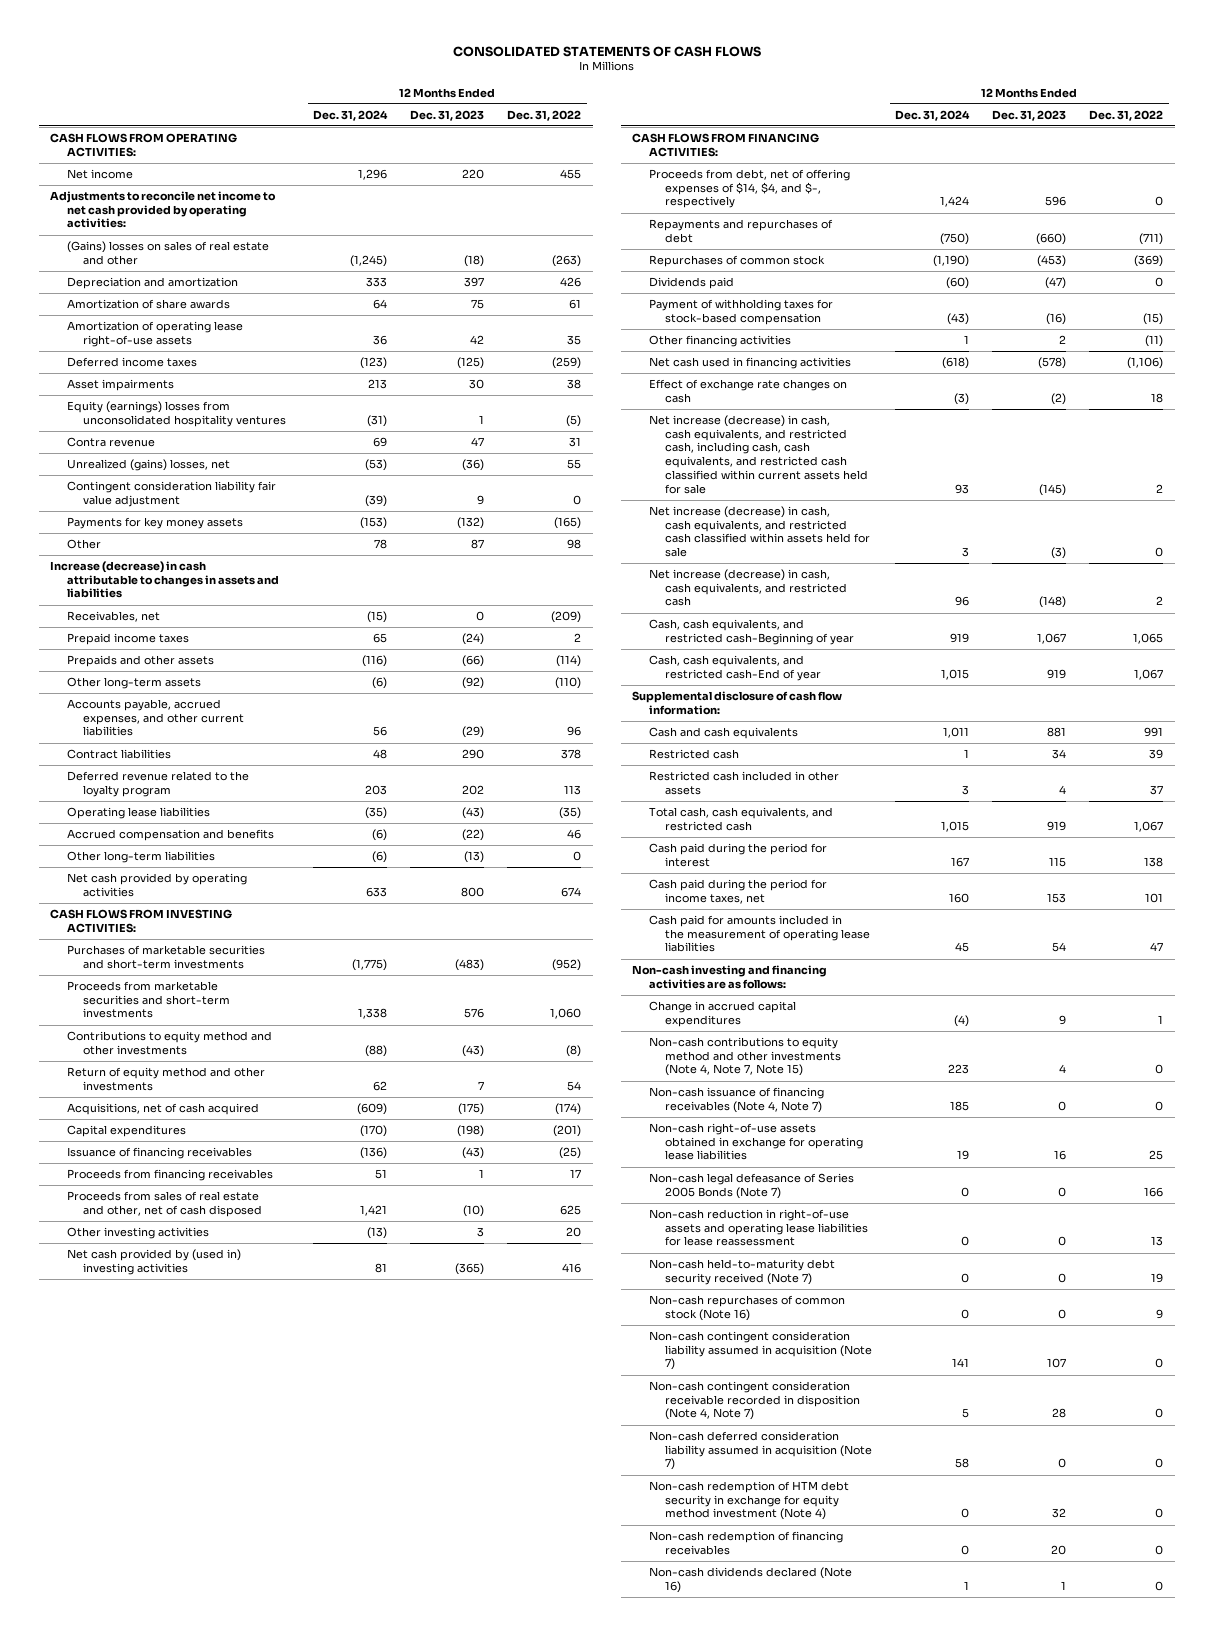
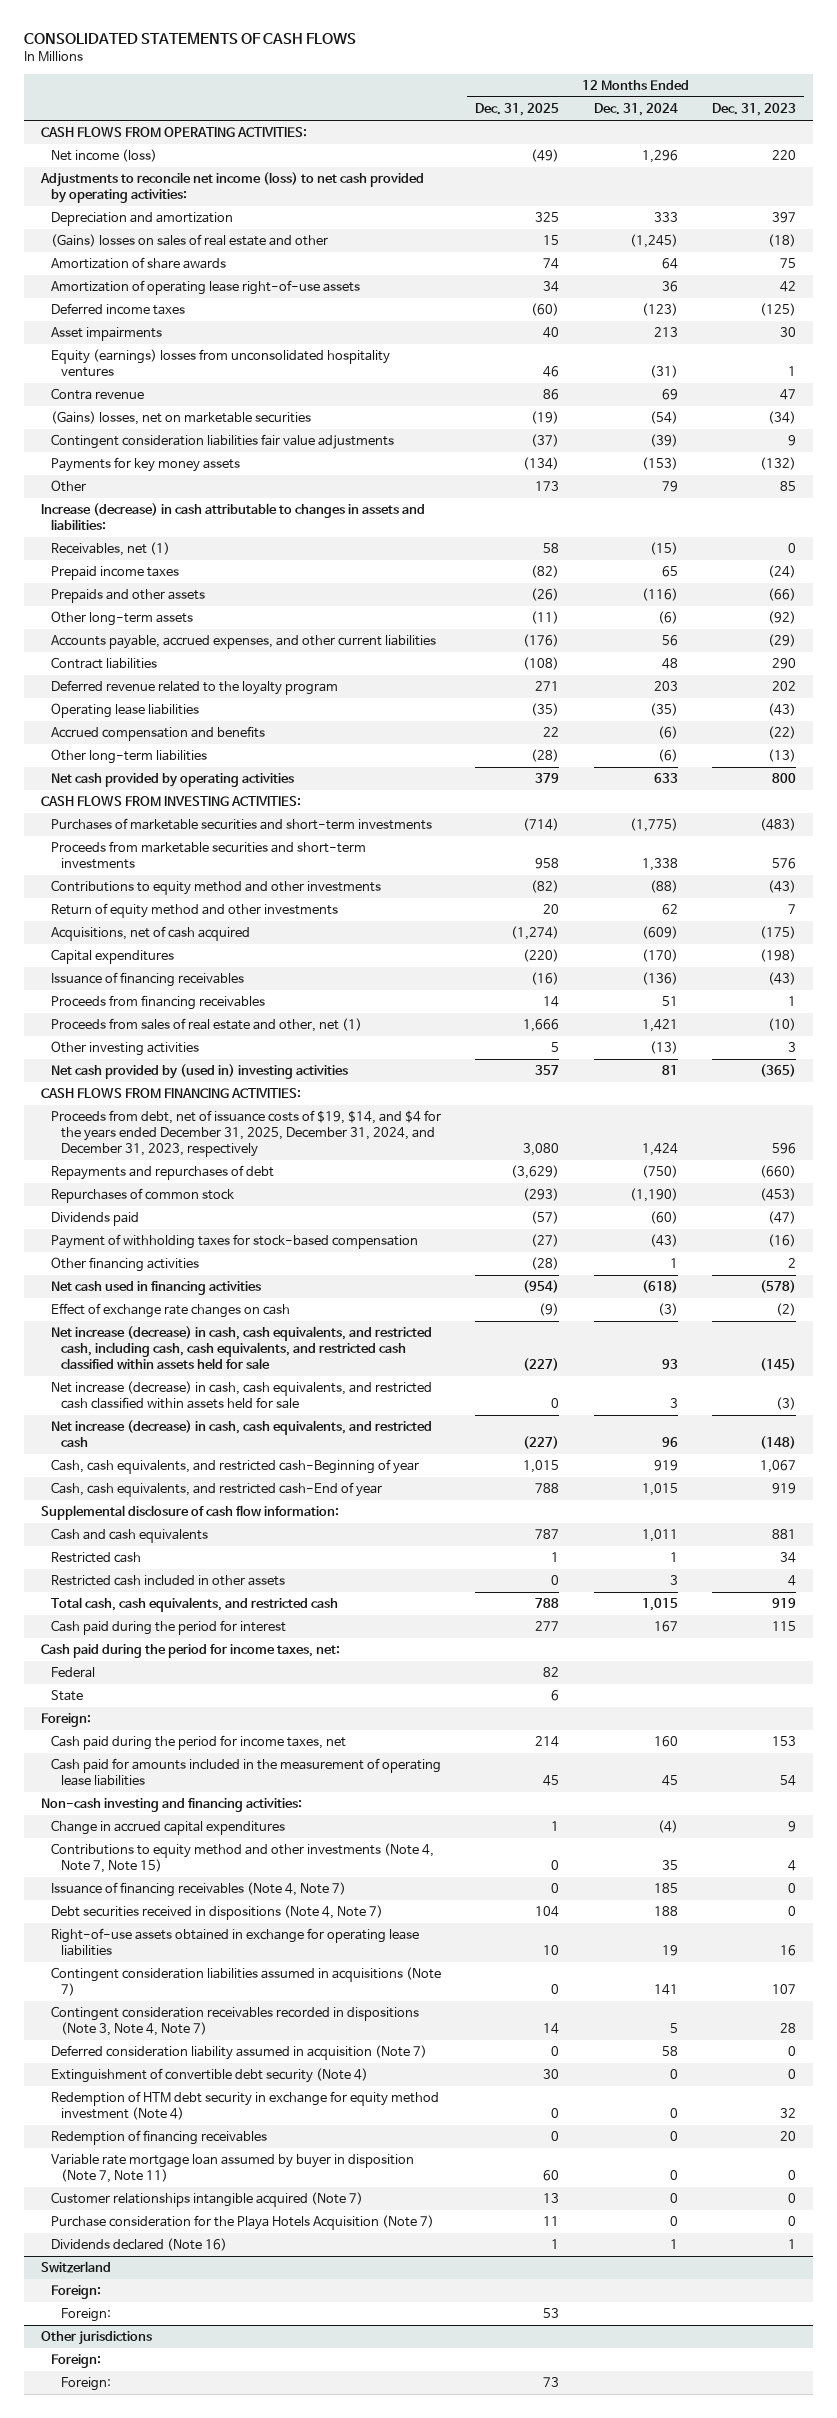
[507,109,582,121] Dec. 31, 2022 -> none
none -> [475,103,560,117] Dec. 31, 2025
[66,169,133,180] Net income -> [50,149,157,163] Net income (loss)
[50,191,277,229] Adjustments to reconcile net income to net cash provided by operating activities: -> [39,172,424,204] Adjustments to reconcile net income (loss) to net cash provided by operating activities:
[66,241,269,265] (Gains) losses on sales of real estate and other -> [50,234,328,248] (Gains) losses on sales of real estate and other
[66,459,230,472] Unrealized (gains) losses, net -> [50,411,311,426] (Gains) losses, net on marketable securities
[365,459,388,472] (53) -> [649,411,678,425] (54)
[462,459,485,472] (36) -> [767,411,796,425] (34)
[66,481,276,507] Contingent consideration liability fair value adjustment -> [50,434,394,450] Contingent consideration liabilities fair value adjustments
[374,539,388,550] 78 -> [661,481,678,493] 79
[471,539,485,550] 87 -> [779,481,796,492] 85
[50,561,279,599] Increase (decrease) in cash attributable to changes in assets and liabilities -> [40,503,425,531] Increase (decrease) in cash attributable to changes in assets and liabilities:
[66,611,160,623] Receivables, net -> [50,542,170,557] Receivables, net (1)
[66,1191,263,1217] Proceeds from sales of real estate and other, net of cash disposed -> [50,1018,362,1033] Proceeds from sales of real estate and other, net (1)
[648,169,850,209] Proceeds from debt, net of offering expenses of $14, $4, and $-, respectively -> [50,1110,441,1158] Proceeds from debt, net of issuance costs of $19, $14, and $4 for the years ended December 31, 2025, December 31, 2024, and December 31, 2023, respectively
[648,415,869,494] Net increase (decrease) in cash, cash equivalents, and restricted cash, including cash, cash equivalents, and restricted cash classified within current assets held for sale -> [50,1326,432,1371] Net increase (decrease) in cash, cash equivalents, and restricted cash, including cash, cash equivalents, and restricted cash classified within assets held for sale
none -> [40,1644,340,1659] Cash paid during the period for income taxes, net:
none -> [50,1667,95,1679] Federal
none -> [50,1690,83,1702] State
none -> [40,1713,91,1728] Foreign:
[632,965,828,989] Non-cash investing and financing activities are as follows: -> [40,1798,302,1813] Non-cash investing and financing activities:
[648,1173,854,1199] Non-cash legal defeasance of Series 2005 Bonds (Note 7) -> none
[648,1209,869,1247] Non-cash reduction in right-of-use assets and operating lease liabilities for lease reassessment -> none
[648,1259,835,1285] Non-cash held-to-maturity debt security received (Note 7) -> none
[648,1295,845,1321] Non-cash repurchases of common stock (Note 16) -> none
[648,1037,842,1077] Non-cash contributions to equity method and other investments (Note 4, Note 7, Note 15) -> [50,1843,434,1874] Contributions to equity method and other investments (Note 4, Note 7, Note 15)
[948,1064,970,1075] 223 -> [661,1860,678,1871] 35
[648,1087,824,1113] Non-cash issuance of financing receivables (Note 4, Note 7) -> [50,1882,346,1898] Issuance of financing receivables (Note 4, Note 7)
none -> [50,1905,383,1921] Debt securities received in dispositions (Note 4, Note 7)
[648,1123,864,1161] Non-cash right-of-use assets obtained in exchange for operating lease liabilities -> [50,1928,419,1957] Right-of-use assets obtained in exchange for operating lease liabilities
[648,1331,873,1371] Non-cash contingent consideration liability assumed in acquisition (Note 7) -> [50,1967,441,1997] Contingent consideration liabilities assumed in acquisitions (Note 7)
[648,1381,861,1421] Non-cash contingent consideration receivable recorded in disposition (Note 4, Note 7) -> [50,2006,419,2037] Contingent consideration receivables recorded in dispositions (Note 3, Note 4, Note 7)
[648,1431,873,1471] Non-cash deferred consideration liability assumed in acquisition (Note 7) -> [50,2045,427,2061] Deferred consideration liability assumed in acquisition (Note 7)
none -> [50,2068,368,2084] Extinguishment of convertible debt security (Note 4)
[648,1481,849,1521] Non-cash redemption of HTM debt security in exchange for equity method investment (Note 4) -> [50,2091,439,2121] Redemption of HTM debt security in exchange for equity method investment (Note 4)
[648,1531,843,1555] Non-cash redemption of financing receivables -> [50,2130,267,2146] Redemption of financing receivables
none -> [50,2154,414,2184] Variable rate mortgage loan assumed by buyer in disposition (Note 7, Note 11)
none -> [50,2192,363,2208] Customer relationships intangible acquired (Note 7)
none -> [50,2215,434,2231] Purchase consideration for the Playa Hotels Acquisition (Note 7)
[648,1567,852,1593] Non-cash dividends declared (Note 16) -> [50,2238,227,2252] Dividends declared (Note 16)
none -> [40,2261,111,2274] Switzerland
none -> [50,2285,101,2300] Foreign:
none -> [60,2308,111,2323] Foreign:
none -> [40,2331,152,2346] Other jurisdictions
none -> [50,2354,101,2369] Foreign:
none -> [60,2377,111,2392] Foreign:

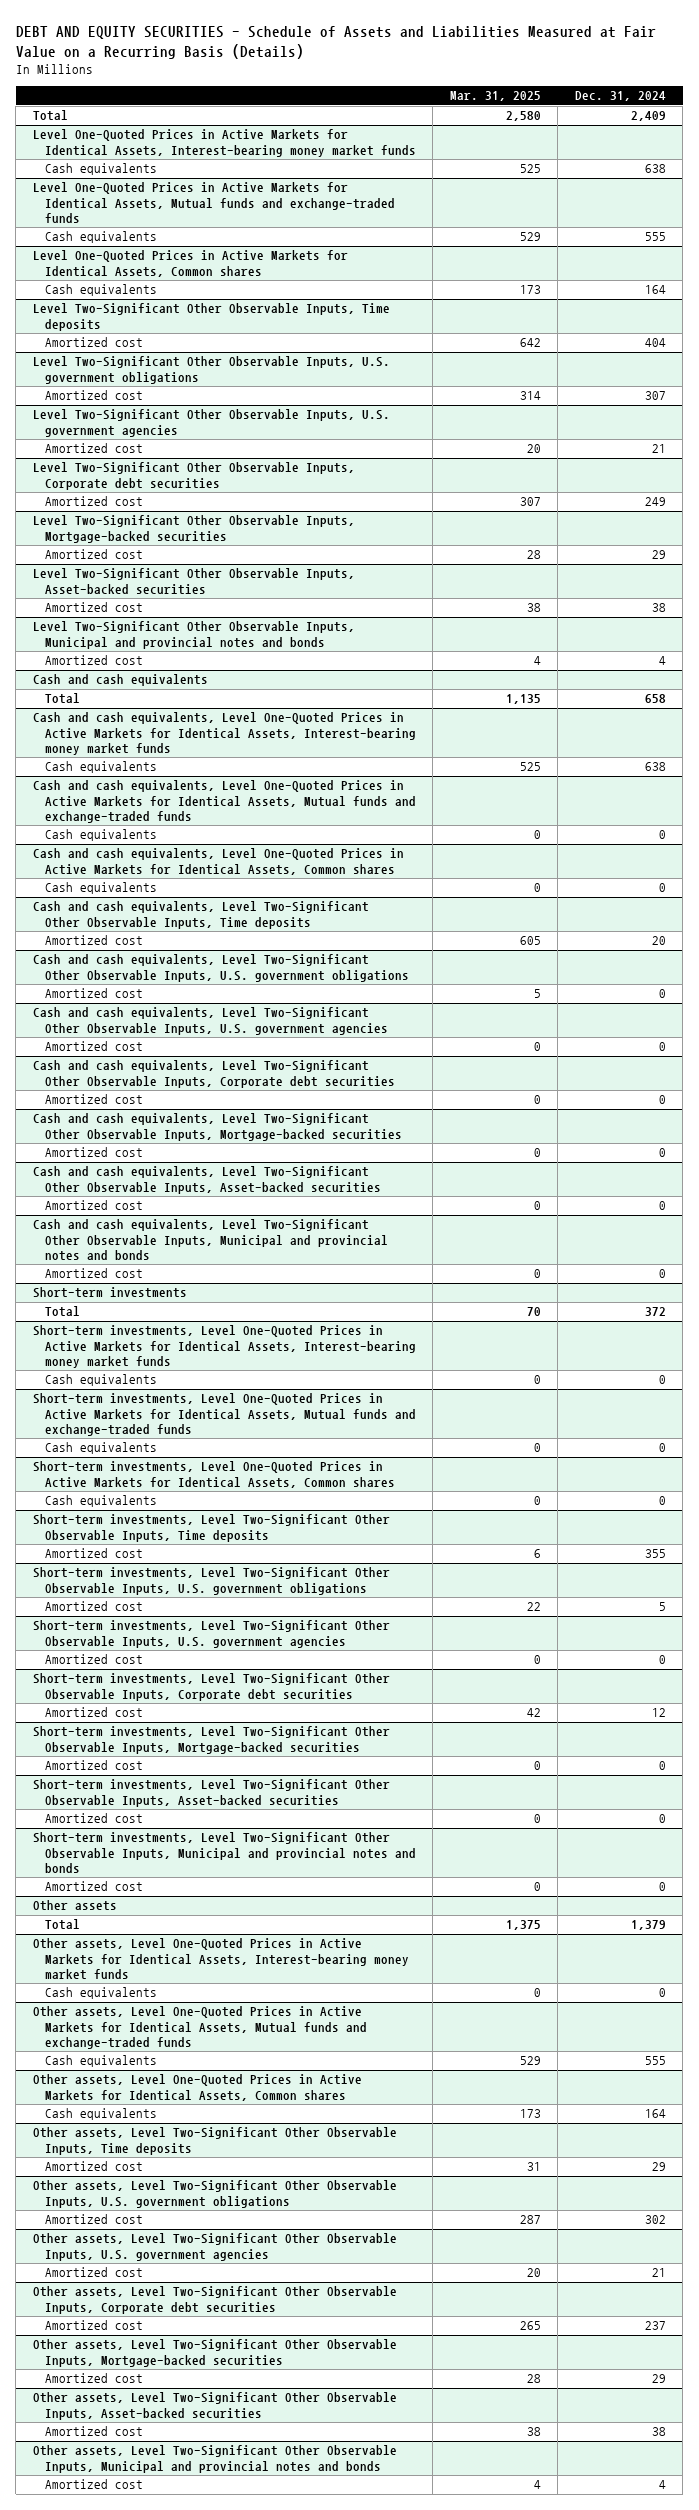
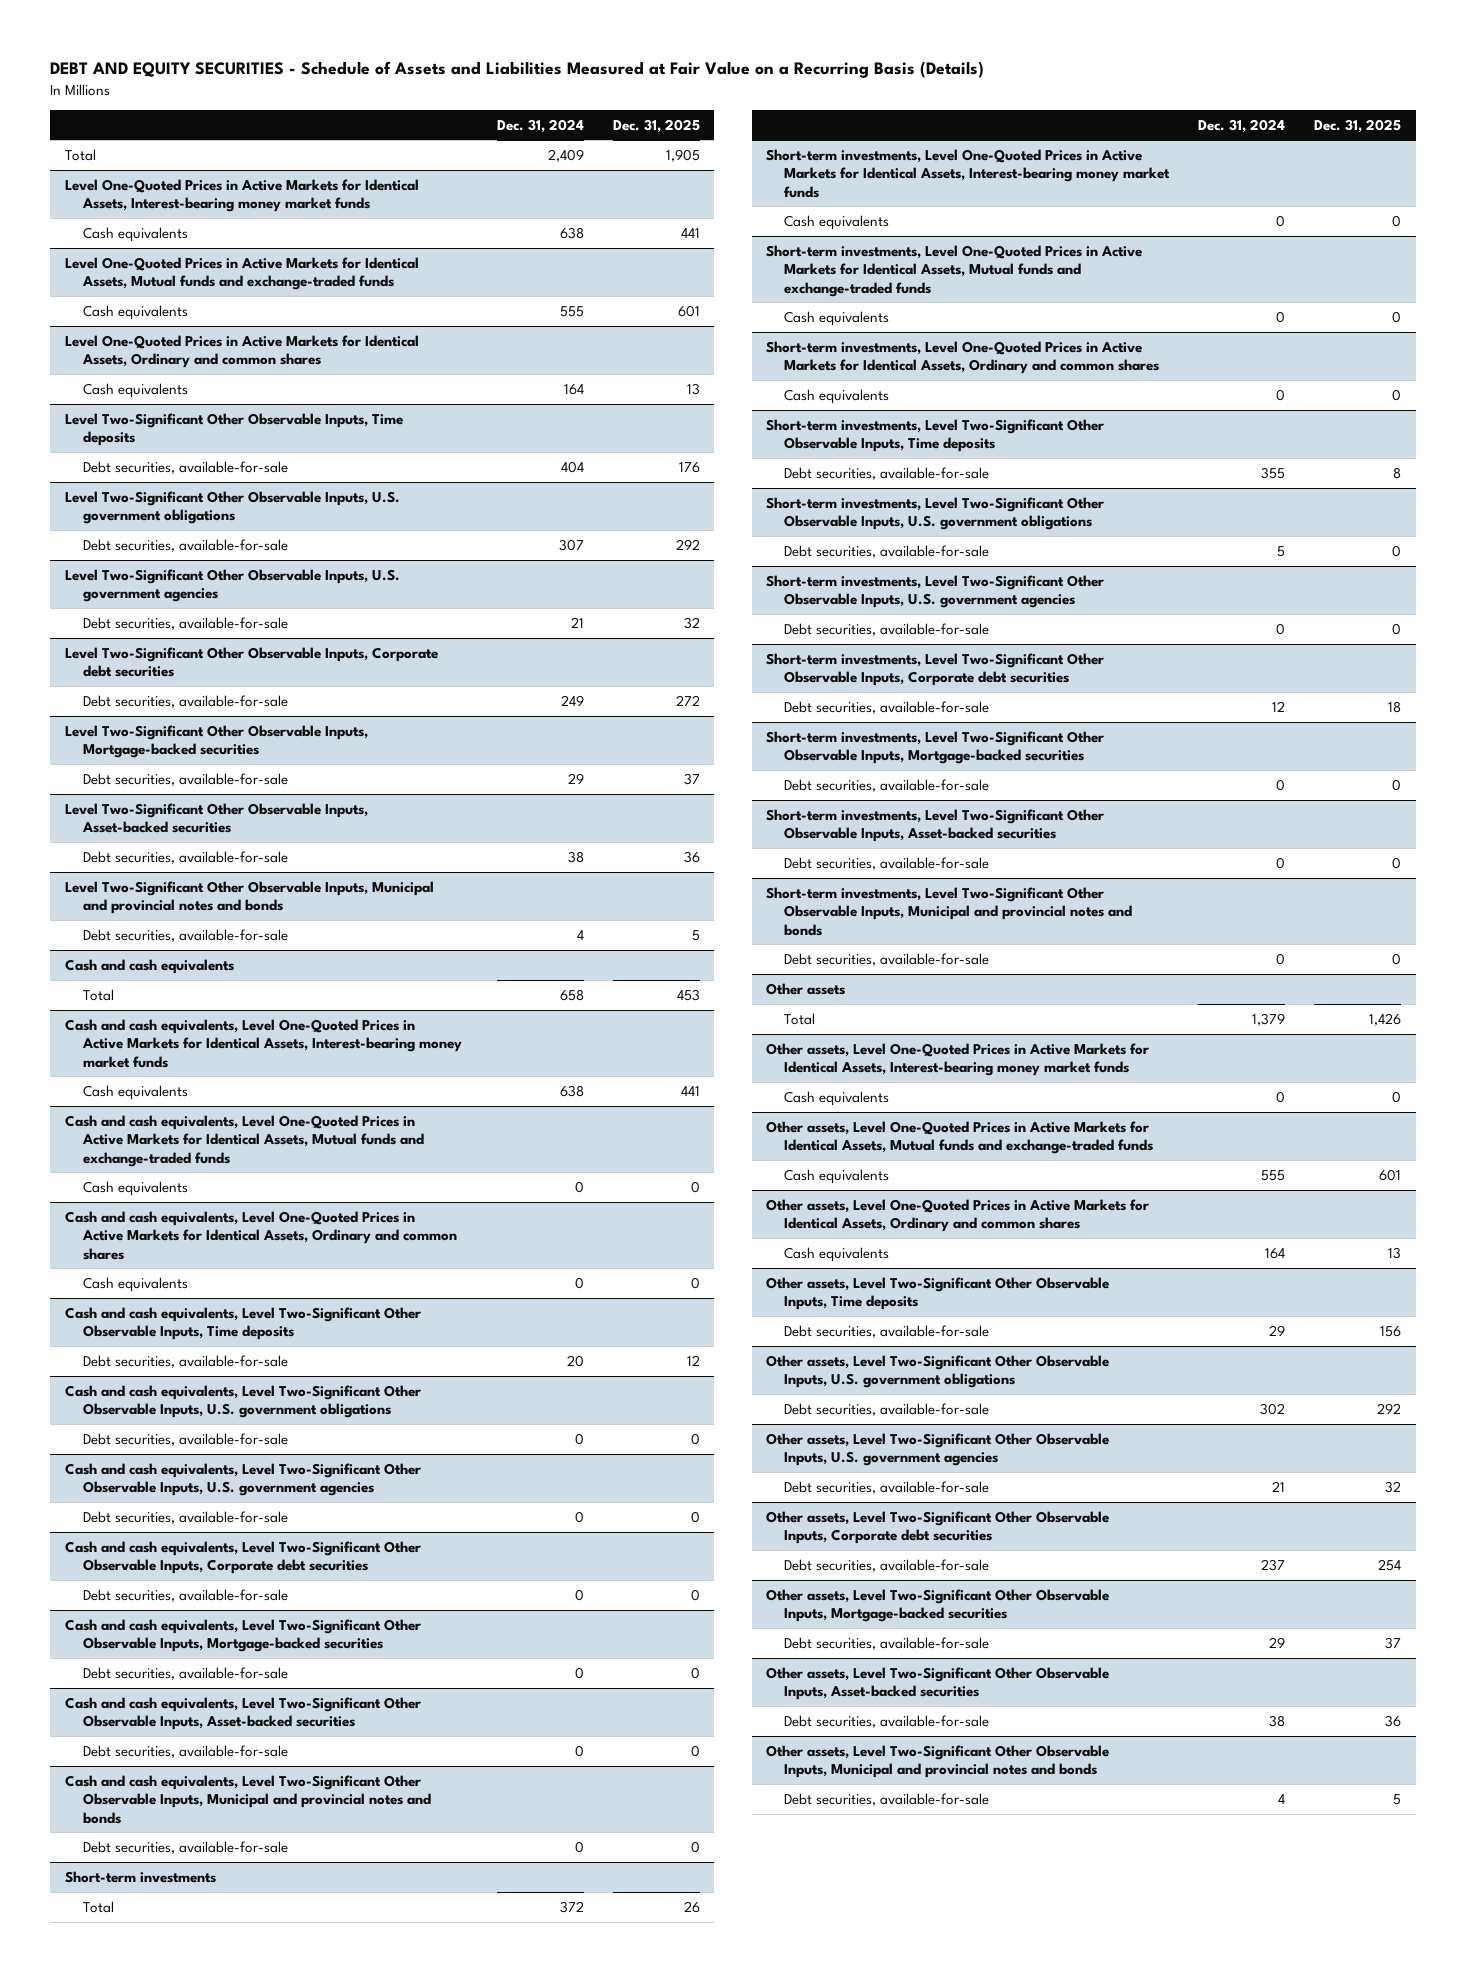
[449,91,541,102] Mar. 31, 2025 -> none
none -> [612,118,700,133] Dec. 31, 2025
[32,250,348,277] Level One-Quoted Prices in Active Markets for Identical Assets, Common shares -> [64,334,419,369] Level One-Quoted Prices in Active Markets for Identical Assets, Ordinary and common shares
[44,337,143,348] Amortized cost -> [82,460,288,474] Debt securities, available-for-sale
[44,390,143,401] Amortized cost -> [82,538,288,552] Debt securities, available-for-sale
[44,443,143,454] Amortized cost -> [82,616,288,630] Debt securities, available-for-sale
[44,496,143,507] Amortized cost -> [82,694,288,708] Debt securities, available-for-sale
[44,549,143,560] Amortized cost -> [82,772,288,786] Debt securities, available-for-sale
[44,602,143,613] Amortized cost -> [82,850,288,864] Debt securities, available-for-sale
[44,655,143,666] Amortized cost -> [82,928,288,942] Debt securities, available-for-sale
[32,848,404,875] Cash and cash equivalents, Level One-Quoted Prices in Active Markets for Identical Assets, Common shares -> [64,1210,457,1260] Cash and cash equivalents, Level One-Quoted Prices in Active Markets for Identical Assets, Ordinary and common shares
[44,935,143,946] Amortized cost -> [82,1354,288,1368] Debt securities, available-for-sale
[44,988,143,999] Amortized cost -> [82,1432,288,1446] Debt securities, available-for-sale
[44,1041,143,1052] Amortized cost -> [82,1510,288,1524] Debt securities, available-for-sale
[44,1094,143,1105] Amortized cost -> [82,1588,288,1602] Debt securities, available-for-sale
[44,1147,143,1158] Amortized cost -> [82,1666,288,1680] Debt securities, available-for-sale
[44,1200,143,1211] Amortized cost -> [82,1744,288,1758] Debt securities, available-for-sale
[44,1268,143,1279] Amortized cost -> [82,1840,288,1854] Debt securities, available-for-sale
[32,1461,395,1488] Short-term investments, Level One-Quoted Prices in Active Markets for Identical Assets, Common shares -> [766,340,1160,375] Short-term investments, Level One-Quoted Prices in Active Markets for Identical Assets, Ordinary and common shares
[44,1548,143,1559] Amortized cost -> [784,466,990,480] Debt securities, available-for-sale
[44,1601,143,1612] Amortized cost -> [784,544,990,558] Debt securities, available-for-sale
[44,1654,143,1665] Amortized cost -> [784,622,990,636] Debt securities, available-for-sale
[44,1707,143,1718] Amortized cost -> [784,700,990,714] Debt securities, available-for-sale
[44,1760,143,1771] Amortized cost -> [784,778,990,792] Debt securities, available-for-sale
[44,1813,143,1824] Amortized cost -> [784,856,990,870] Debt securities, available-for-sale
[44,1881,143,1892] Amortized cost -> [784,952,990,966] Debt securities, available-for-sale
[32,2074,362,2101] Other assets, Level One-Quoted Prices in Active Markets for Identical Assets, Common shares -> [766,1198,1150,1233] Other assets, Level One-Quoted Prices in Active Markets for Identical Assets, Ordinary and common shares
[44,2161,143,2172] Amortized cost -> [784,1324,990,1338] Debt securities, available-for-sale
[44,2214,143,2225] Amortized cost -> [784,1402,990,1416] Debt securities, available-for-sale
[44,2267,143,2278] Amortized cost -> [784,1480,990,1494] Debt securities, available-for-sale
[44,2320,143,2331] Amortized cost -> [784,1558,990,1572] Debt securities, available-for-sale
[44,2373,143,2384] Amortized cost -> [784,1636,990,1650] Debt securities, available-for-sale
[44,2426,143,2437] Amortized cost -> [784,1714,990,1728] Debt securities, available-for-sale
[44,2479,143,2490] Amortized cost -> [784,1792,990,1806] Debt securities, available-for-sale

